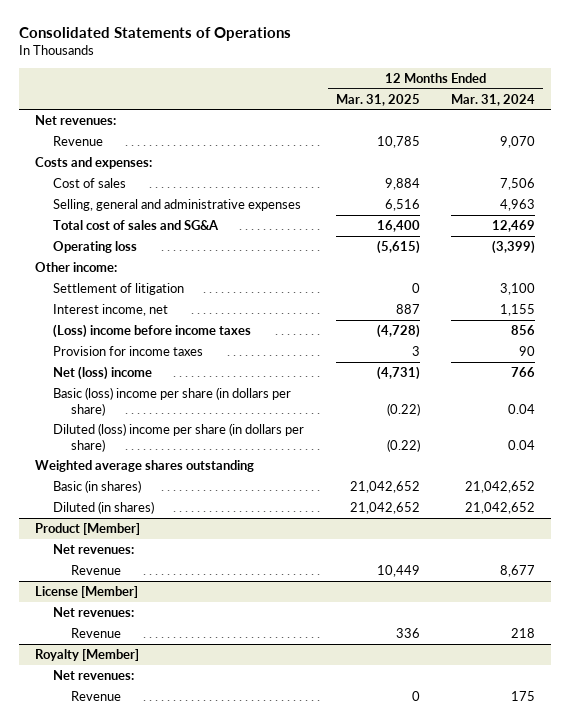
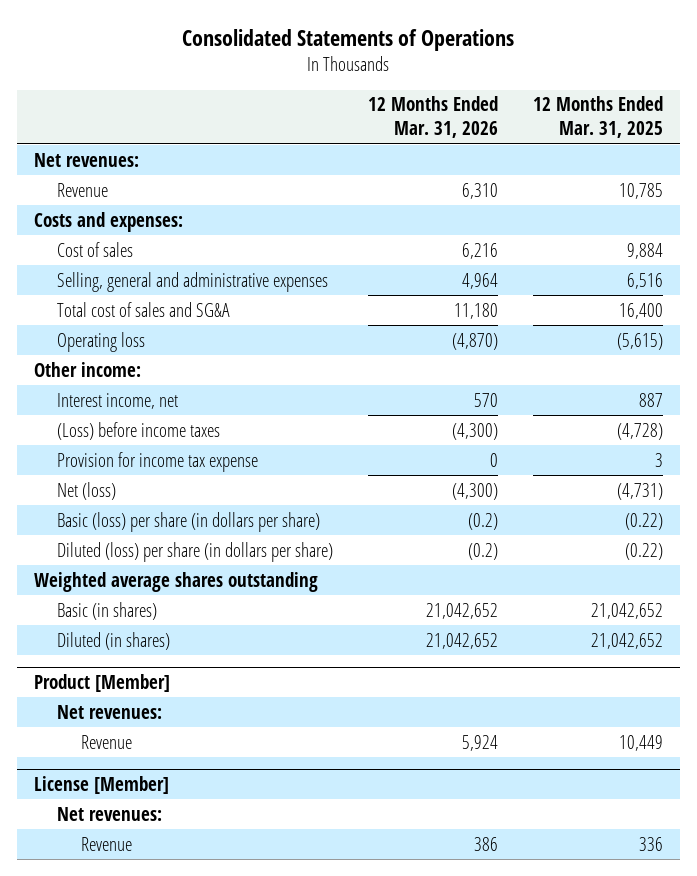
[451,93,536,106] Mar. 31, 2024 -> none
none -> [368,96,499,139] 12 Months Ended Mar. 31, 2026
[52,282,184,295] Settlement of litigation -> none
[52,323,251,338] (Loss) income before income taxes -> [57,421,221,440] (Loss) before income taxes
[52,345,203,356] Provision for income taxes -> [57,451,259,472] Provision for income tax expense
[52,365,152,380] Net (loss) income -> [57,481,117,500] Net (loss)
[52,386,291,416] Basic (loss) income per share (in dollars per share) -> [57,511,321,532] Basic (loss) per share (in dollars per share)
[52,422,304,452] Diluted (loss) income per share (in dollars per share) -> [57,541,334,562] Diluted (loss) per share (in dollars per share)
[34,648,139,661] Royalty [Member] -> none
[52,669,134,680] Net revenues: -> none
[71,690,122,701] Revenue -> none

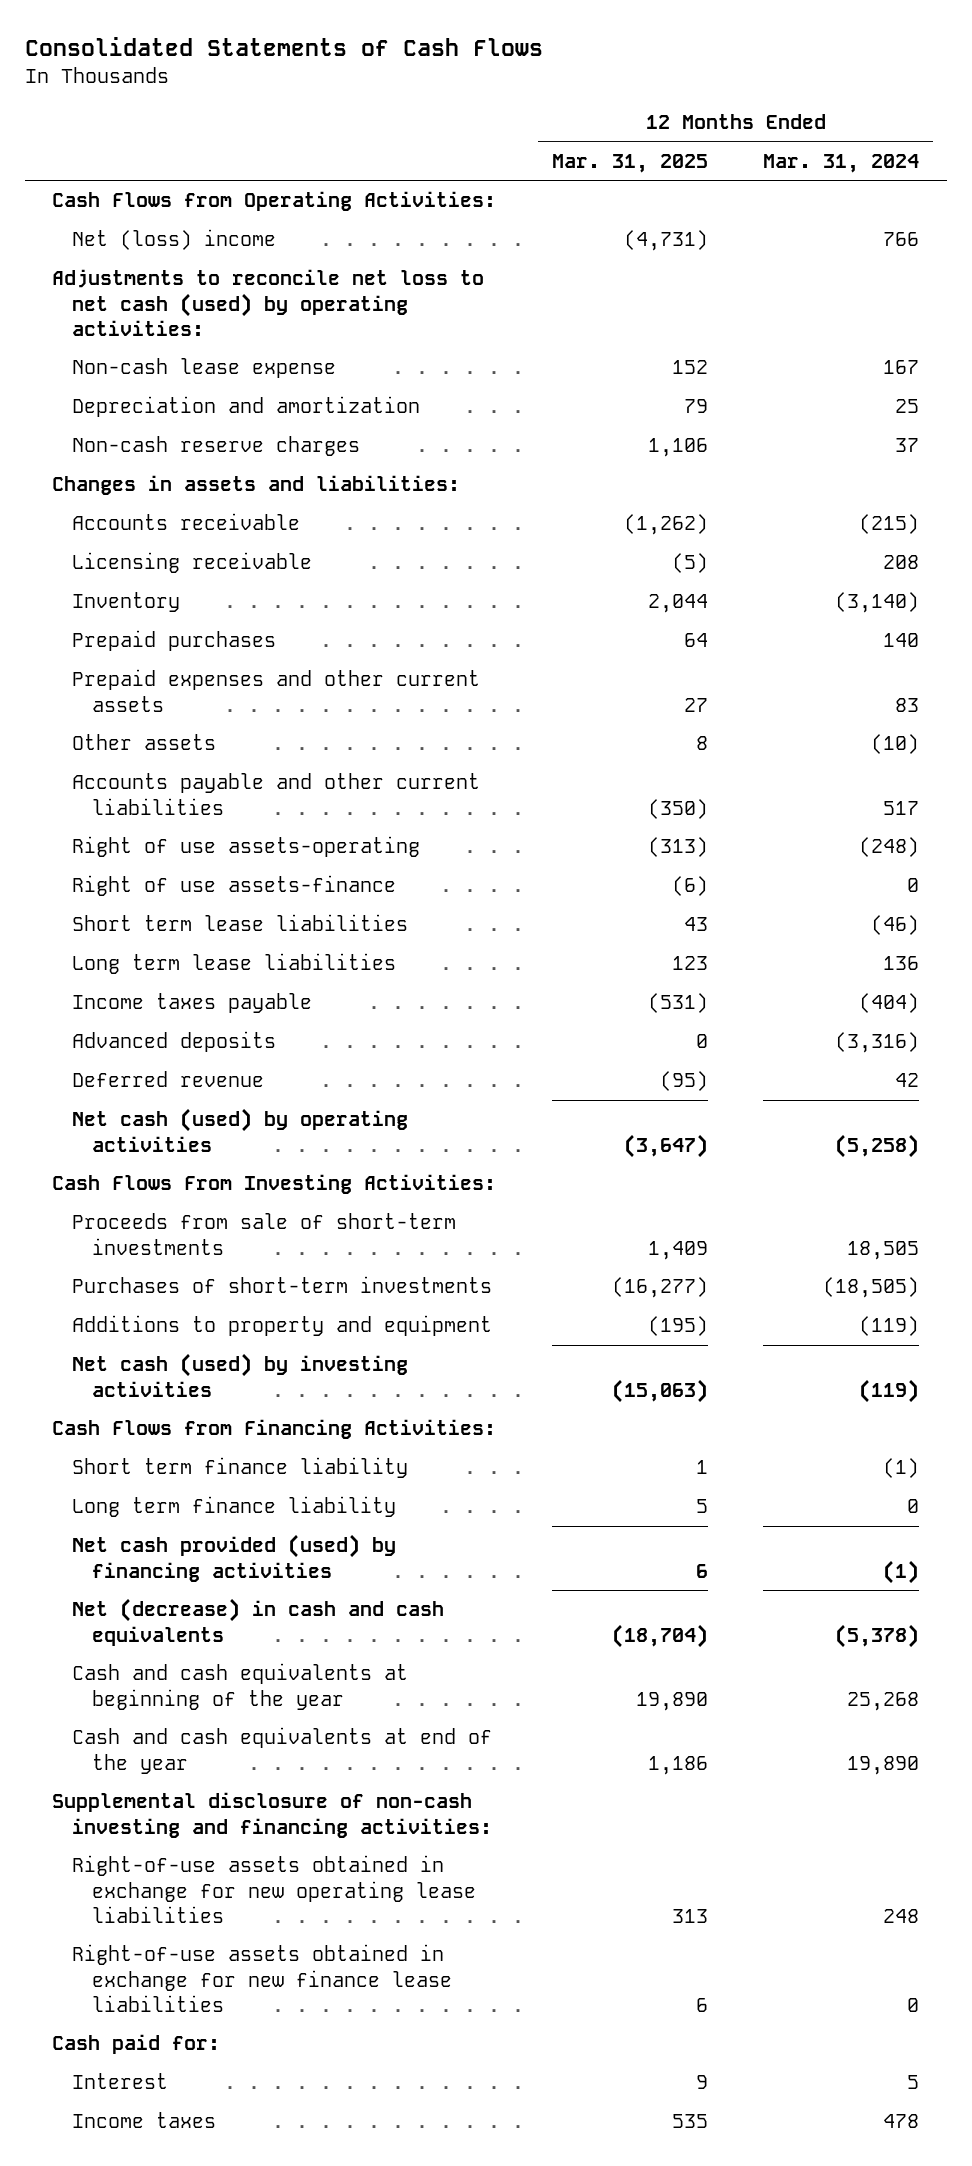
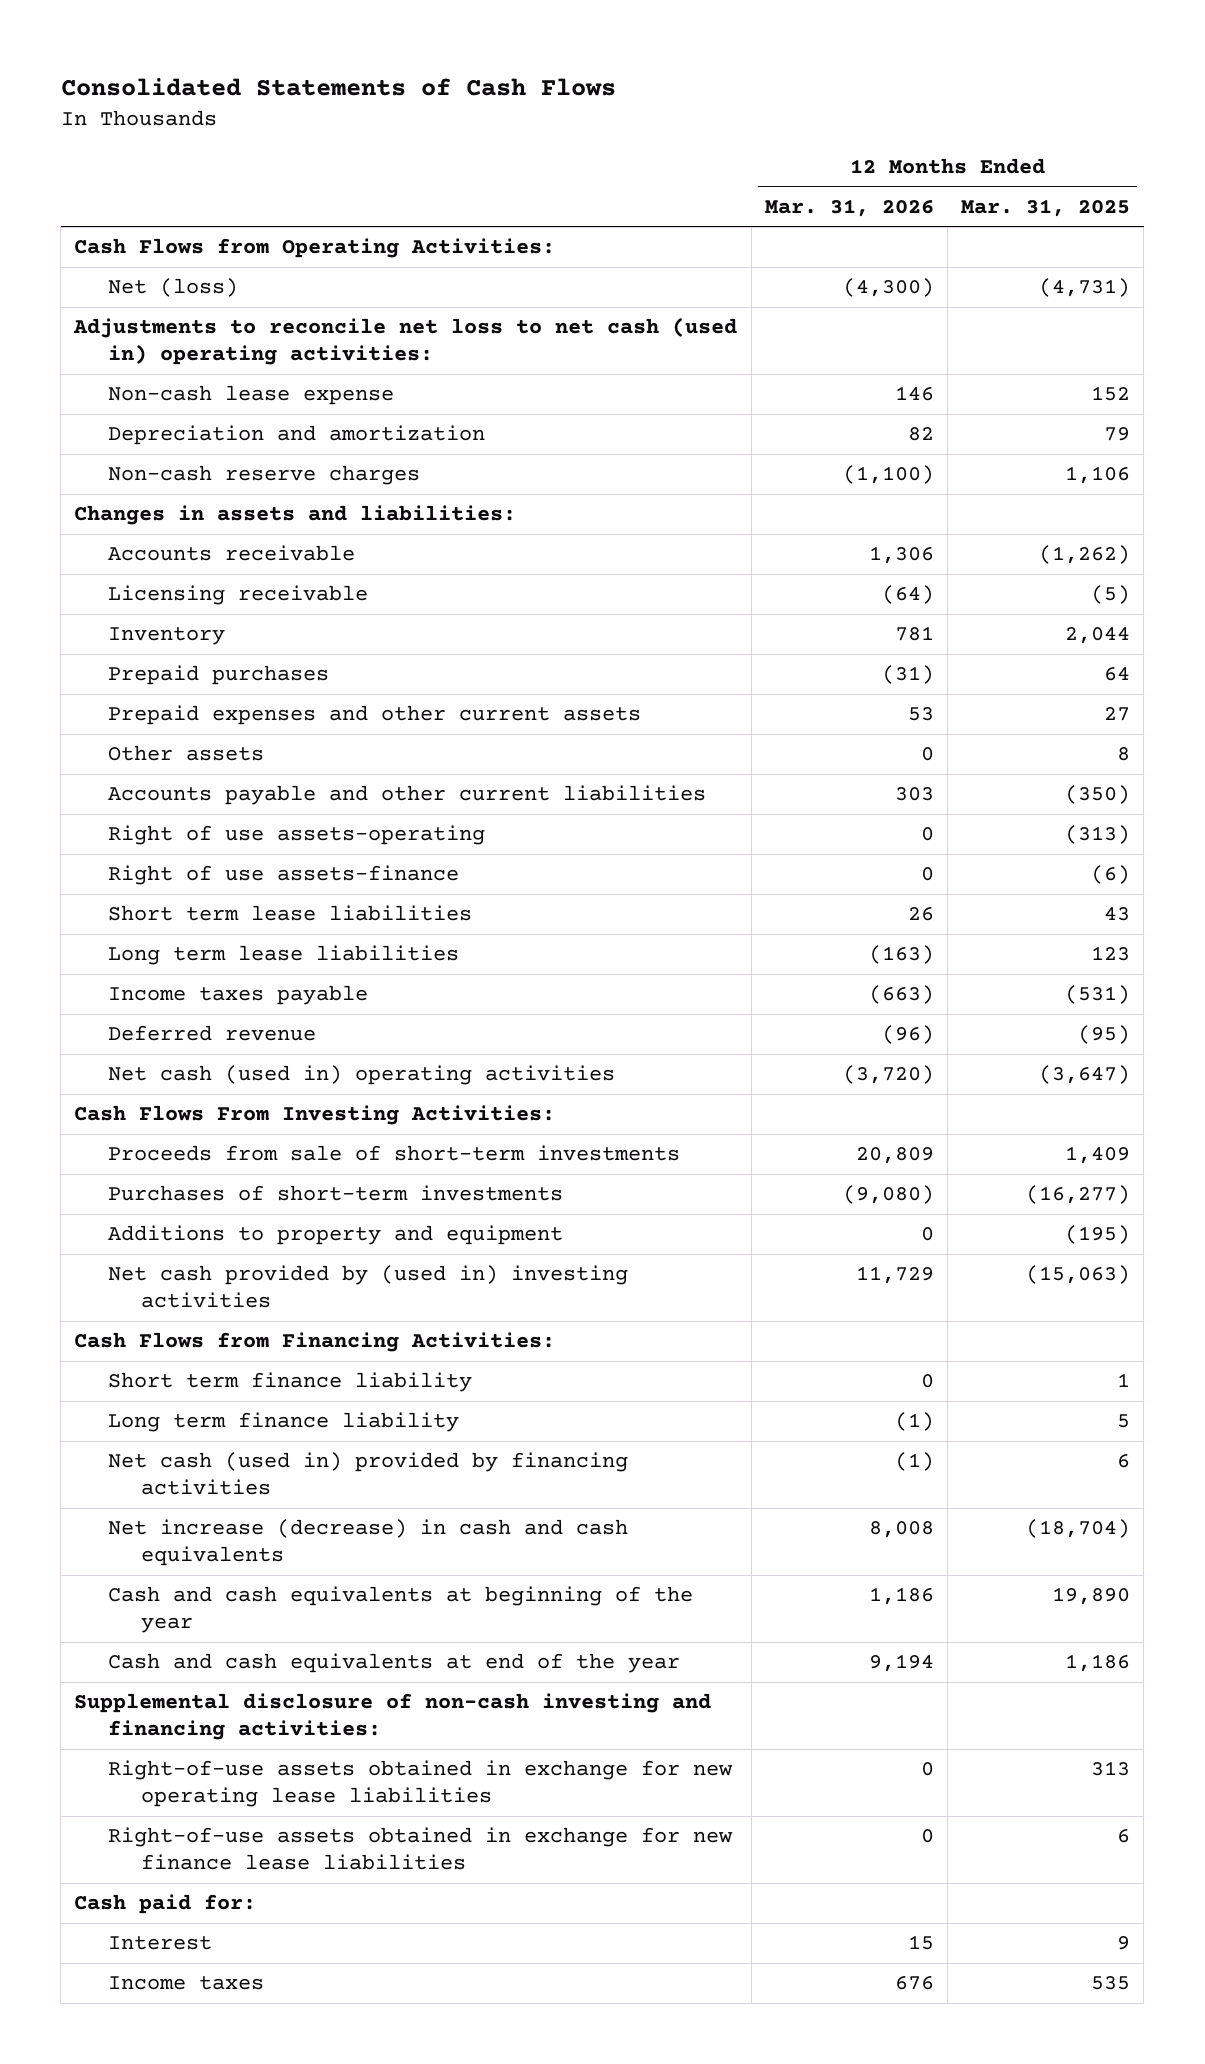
[763,153,920,173] Mar. 31, 2024 -> none
none -> [764,198,934,217] Mar. 31, 2026
[72,229,277,251] Net (loss) income -> [107,278,238,298] Net (loss)
[52,269,485,337] Adjustments to reconcile net loss to net cash (used) by operating activities: -> [73,317,738,365] Adjustments to reconcile net loss to net cash (used in) operating activities:
[72,1031,277,1053] Advanced deposits -> none
[72,1108,409,1152] Net cash (used) by operating activities -> [107,1065,615,1086] Net cash (used in) operating activities
[72,1353,409,1397] Net cash (used) by investing activities -> [107,1265,628,1308] Net cash provided by (used in) investing activities
[72,1534,397,1582] Net cash provided (used) by financing activities -> [107,1452,628,1495] Net cash (used in) provided by financing activities
[72,1598,445,1646] Net (decrease) in cash and cash equivalents -> [107,1519,628,1566] Net increase (decrease) in cash and cash equivalents

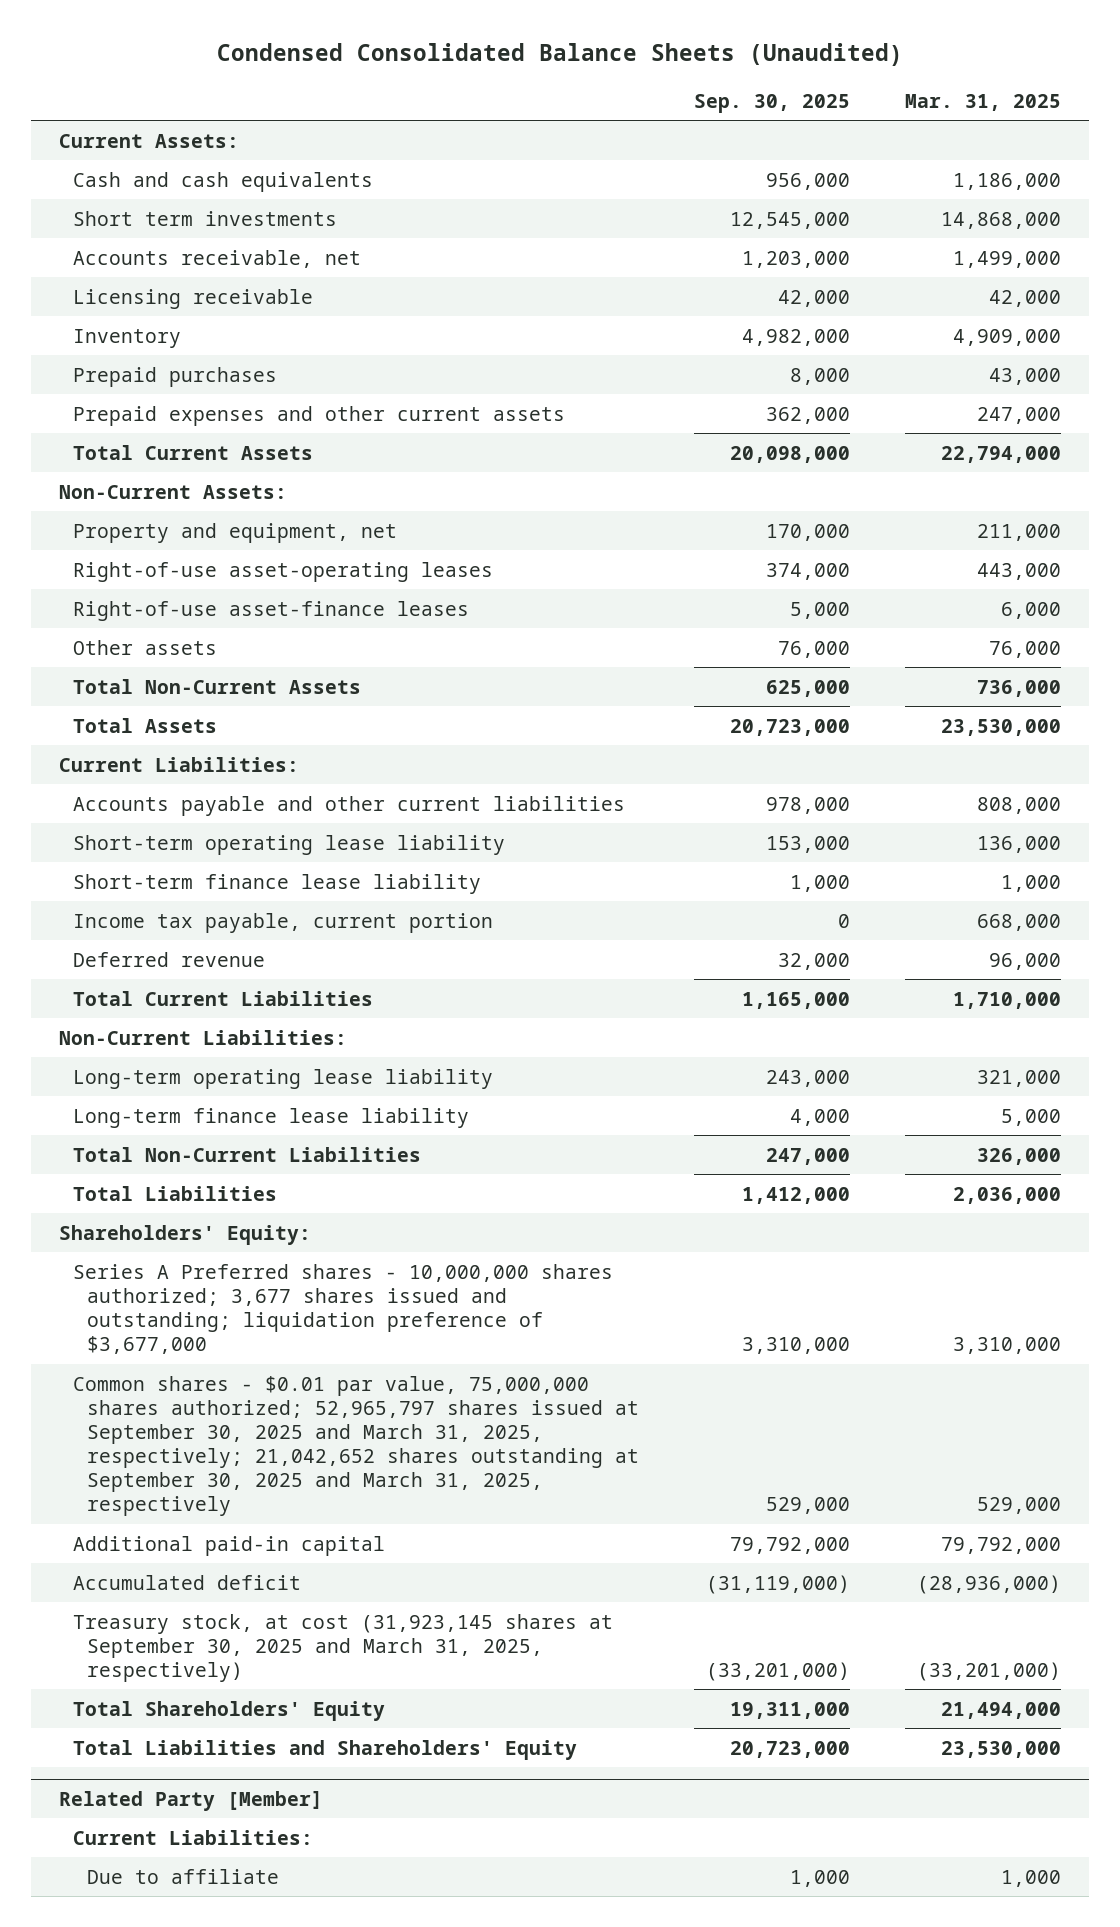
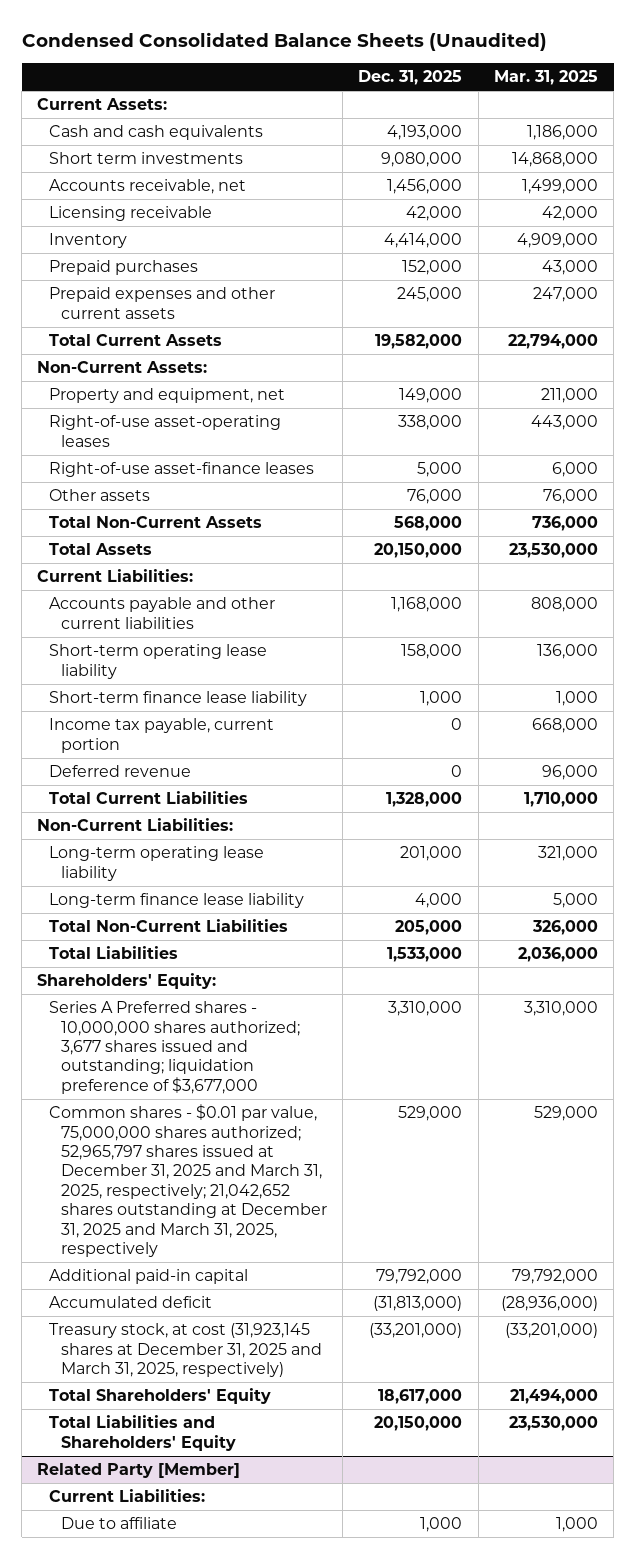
[694,93,851,113] Sep. 30, 2025 -> none
none -> [358,70,463,86] Dec. 31, 2025
[72,1375,640,1517] Common shares - $0.01 par value, 75,000,000 shares authorized; 52,965,797 shares issued at September 30, 2025 and March 31, 2025, respectively; 21,042,652 shares outstanding at September 30, 2025 and March 31, 2025, respectively -> [49,1104,327,1257] Common shares - $0.01 par value, 75,000,000 shares authorized; 52,965,797 shares issued at December 31, 2025 and March 31, 2025, respectively; 21,042,652 shares outstanding at December 31, 2025 and March 31, 2025, respectively
[72,1613,613,1682] Treasury stock, at cost (31,923,145 shares at September 30, 2025 and March 31, 2025, respectively) -> [49,1323,322,1378] Treasury stock, at cost (31,923,145 shares at December 31, 2025 and March 31, 2025, respectively)

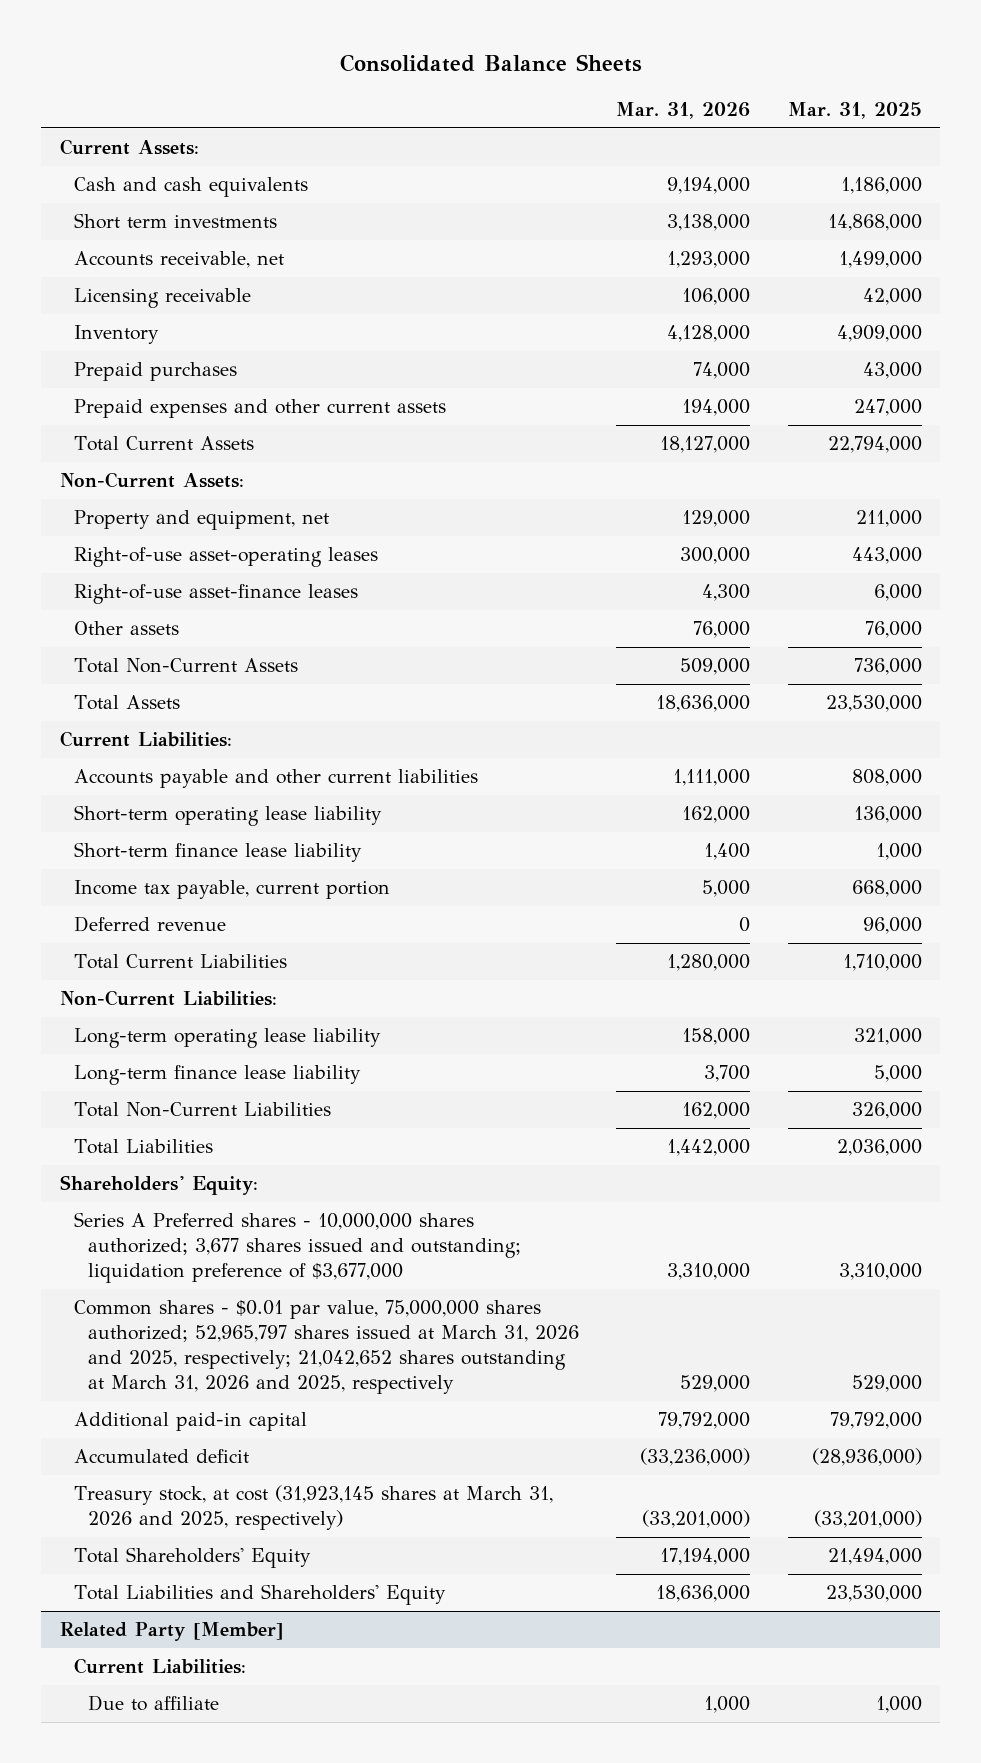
[21,31,547,51] Condensed Consolidated Balance Sheets (Unaudited) -> [339,53,642,72] Consolidated Balance Sheets
[358,70,463,86] Dec. 31, 2025 -> none
none -> [616,101,751,119] Mar. 31, 2026
[49,1104,327,1257] Common shares - $0.01 par value, 75,000,000 shares authorized; 52,965,797 shares issued at December 31, 2025 and March 31, 2025, respectively; 21,042,652 shares outstanding at December 31, 2025 and March 31, 2025, respectively -> [73,1300,580,1395] Common shares - $0.01 par value, 75,000,000 shares authorized; 52,965,797 shares issued at March 31, 2026 and 2025, respectively; 21,042,652 shares outstanding at March 31, 2026 and 2025, respectively
[49,1323,322,1378] Treasury stock, at cost (31,923,145 shares at December 31, 2025 and March 31, 2025, respectively) -> [73,1485,553,1531] Treasury stock, at cost (31,923,145 shares at March 31, 2026 and 2025, respectively)

